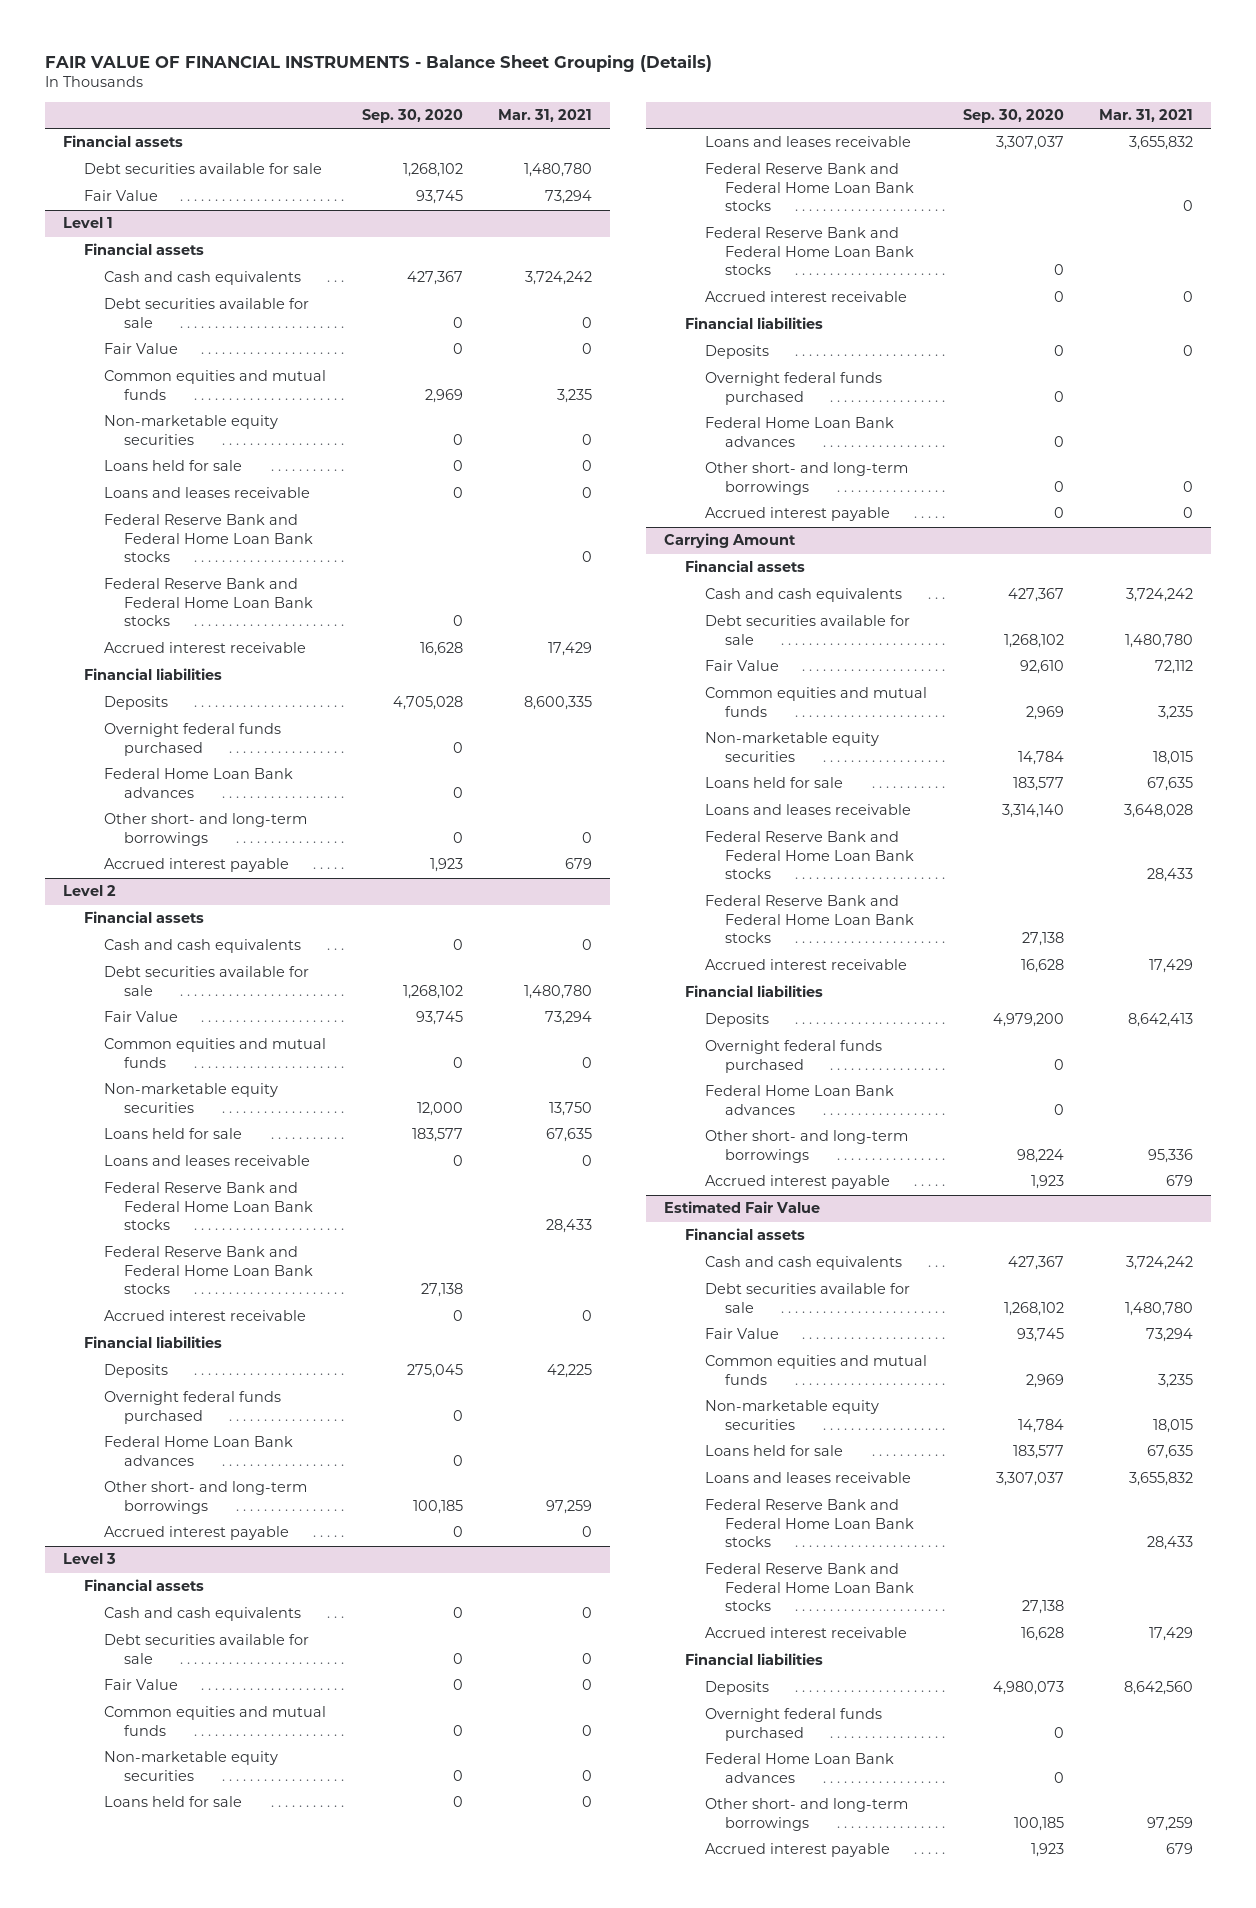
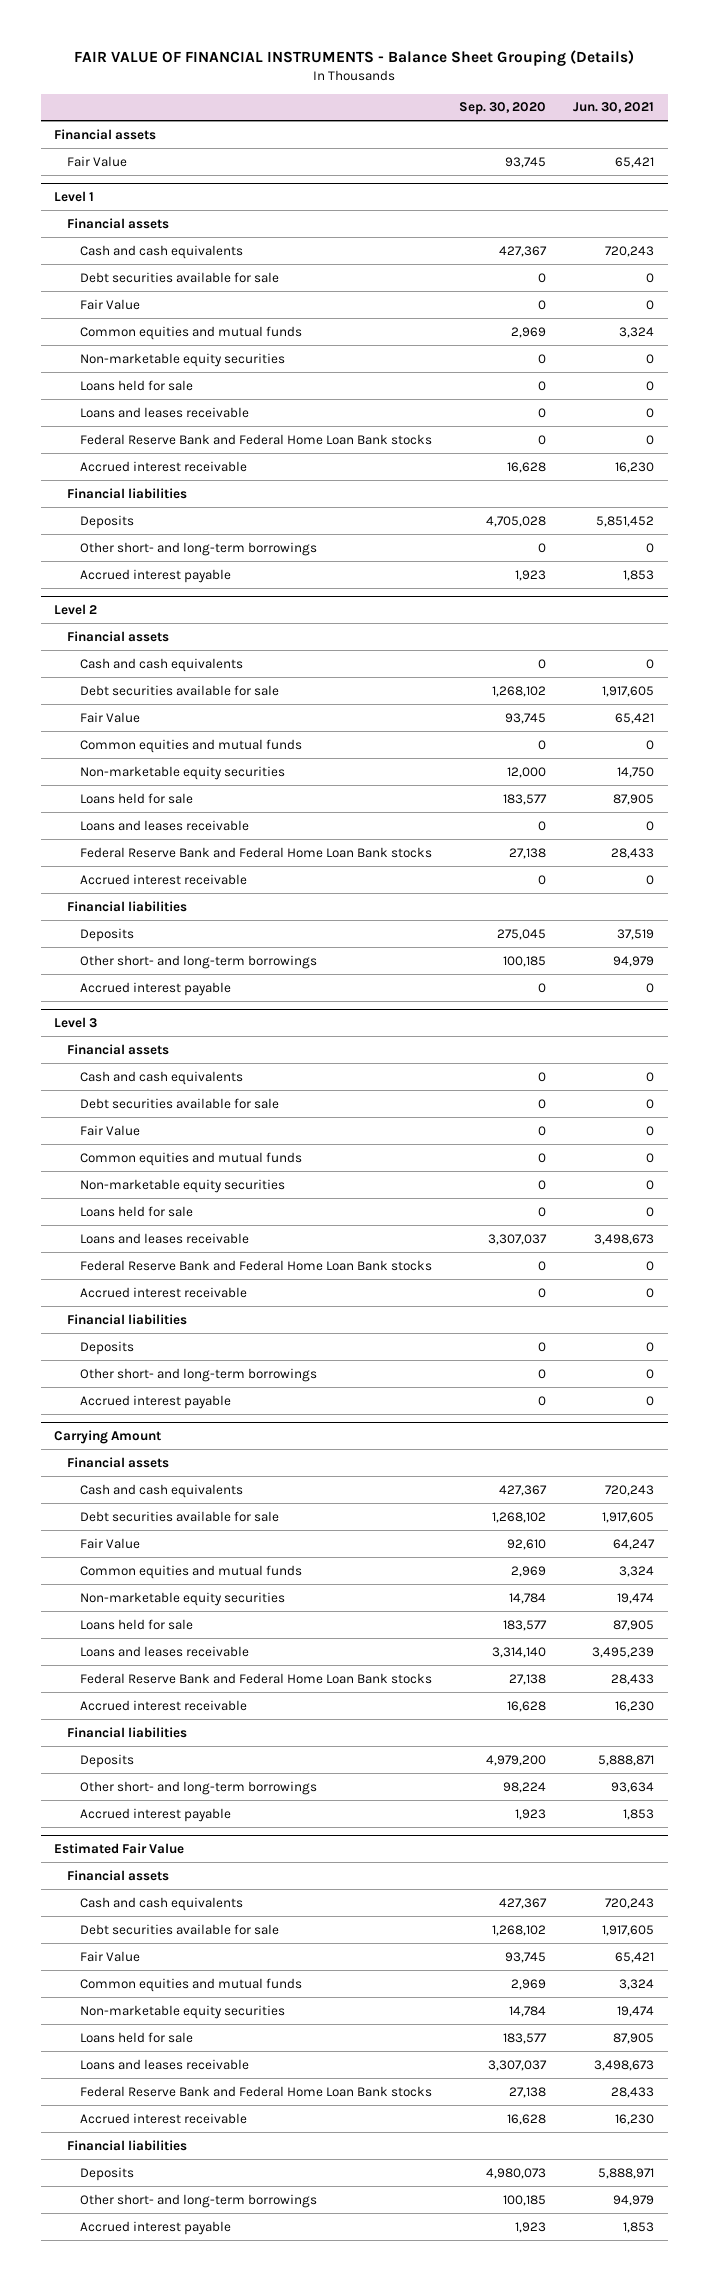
[498,108,593,122] Mar. 31, 2021 -> none
none -> [573,102,655,114] Jun. 30, 2021
[83,163,322,175] Debt securities available for sale -> none
[103,514,314,563] Federal Reserve Bank and Federal Home Loan Bank stocks -> none
[103,723,281,756] Overnight federal funds purchased -> none
[103,768,293,798] Federal Home Loan Bank advances -> none
[103,1182,314,1231] Federal Reserve Bank and Federal Home Loan Bank stocks -> none
[103,1391,281,1424] Overnight federal funds purchased -> none
[103,1436,293,1466] Federal Home Loan Bank advances -> none
[704,163,915,212] Federal Reserve Bank and Federal Home Loan Bank stocks -> none
[704,372,882,405] Overnight federal funds purchased -> none
[704,417,894,447] Federal Home Loan Bank advances -> none
[704,831,915,880] Federal Reserve Bank and Federal Home Loan Bank stocks -> none
[704,1040,882,1073] Overnight federal funds purchased -> none
[704,1085,894,1115] Federal Home Loan Bank advances -> none
[704,1499,915,1548] Federal Reserve Bank and Federal Home Loan Bank stocks -> none
[704,1708,882,1741] Overnight federal funds purchased -> none
[704,1753,894,1783] Federal Home Loan Bank advances -> none

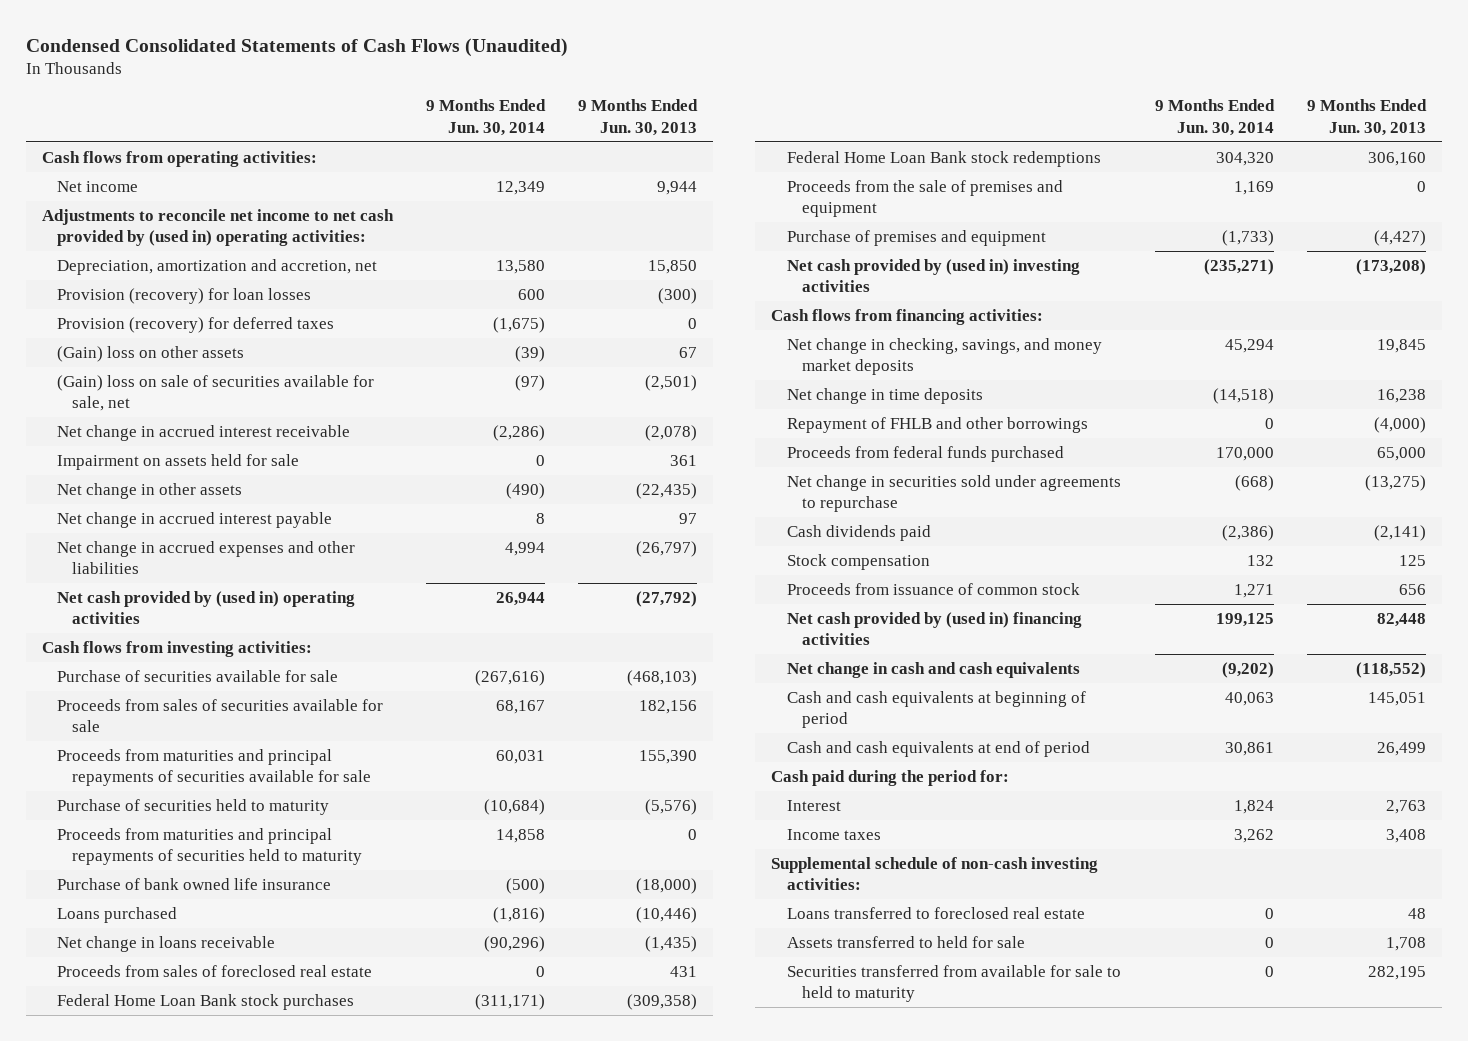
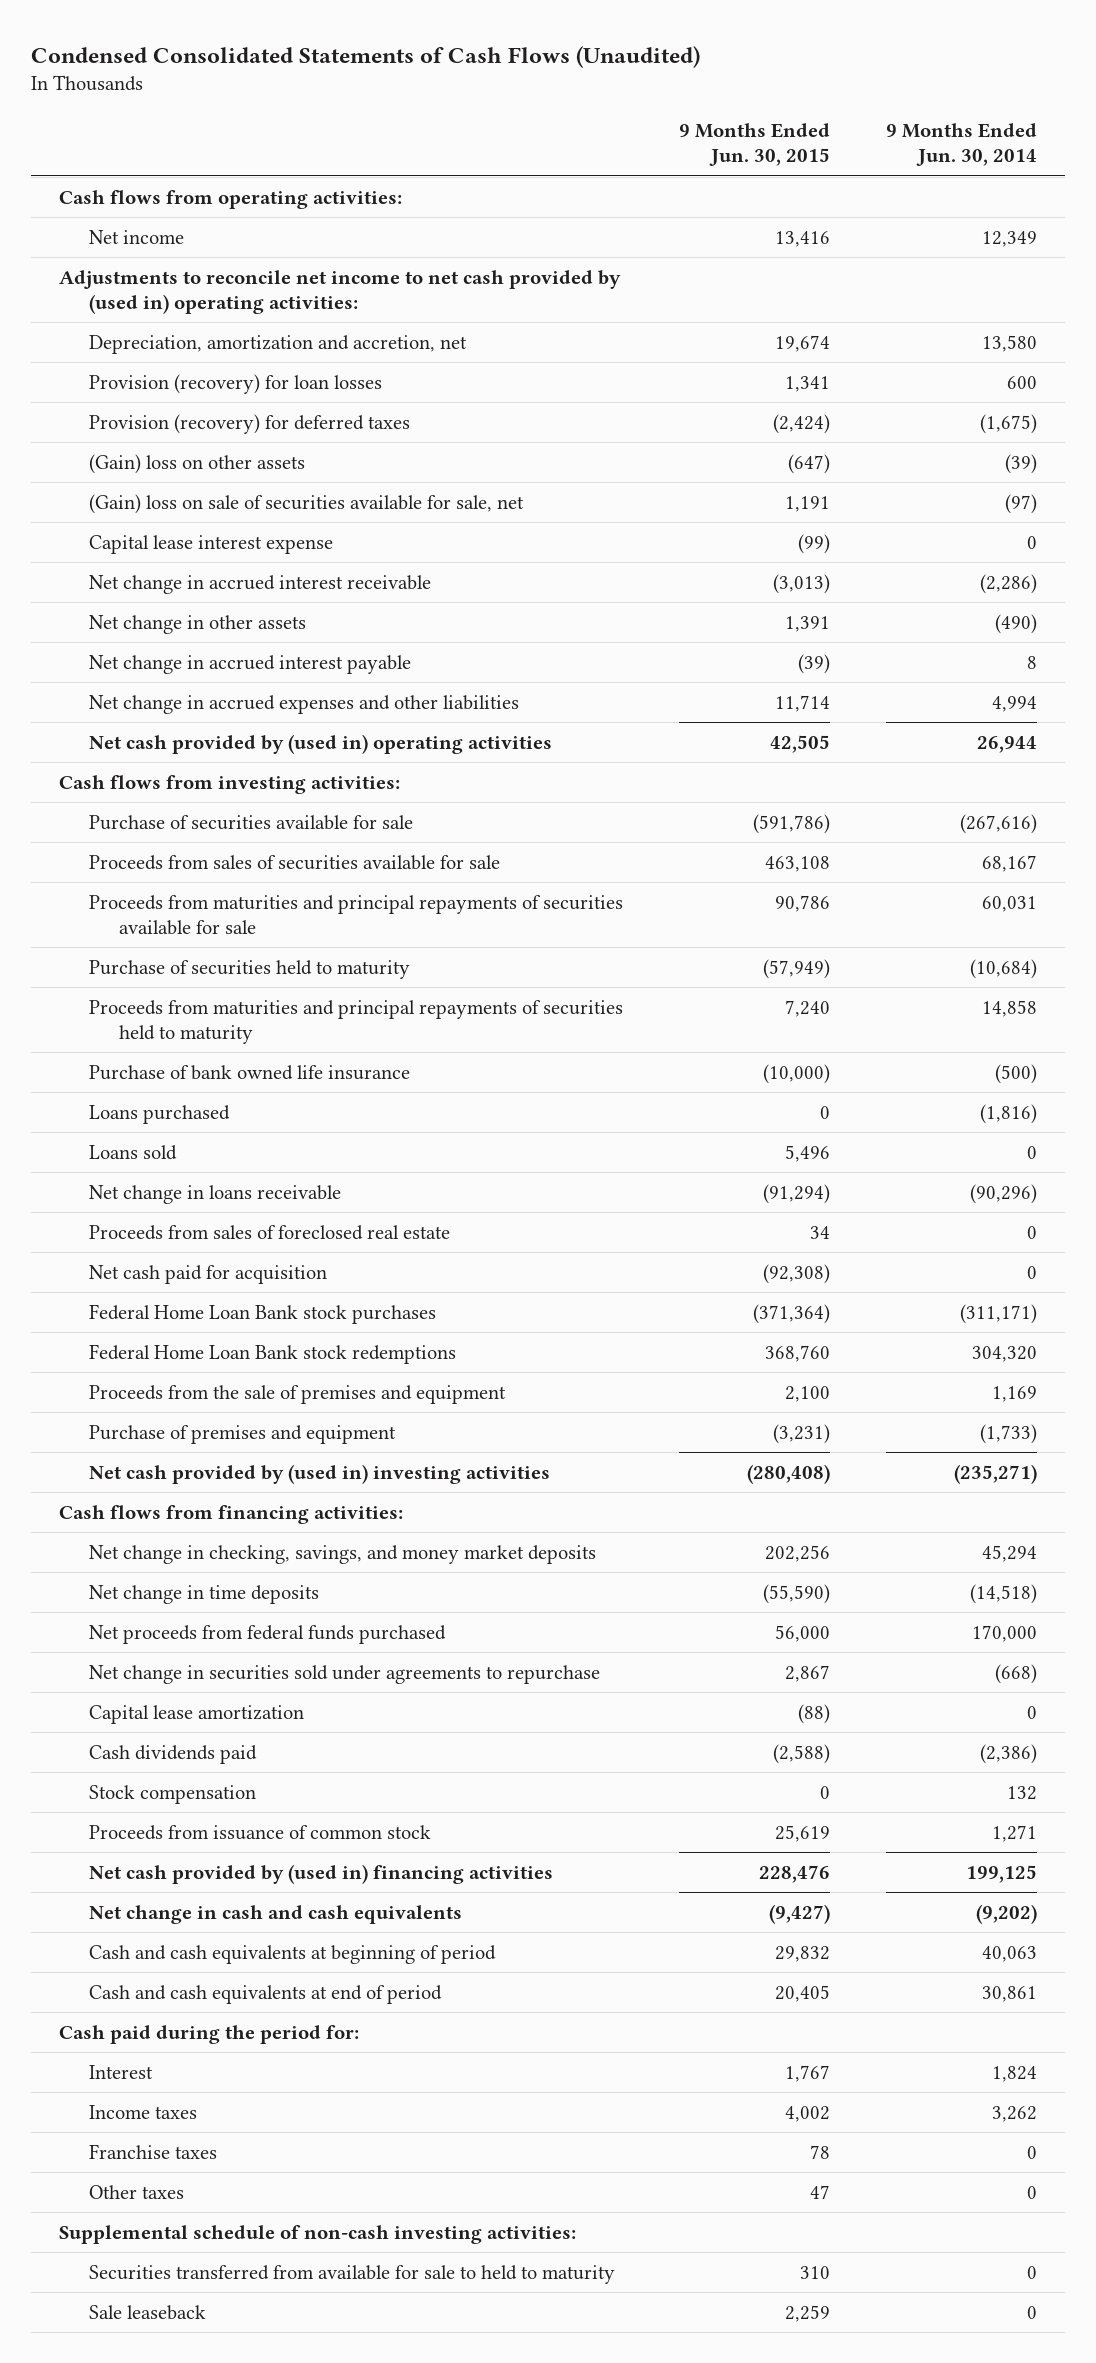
[577,99,698,136] 9 Months Ended Jun. 30, 2013 -> none
none -> [679,123,831,167] 9 Months Ended Jun. 30, 2015
none -> [89,534,334,554] Capital lease interest expense
[57,454,300,471] Impairment on assets held for sale -> none
none -> [89,1144,178,1160] Loans sold
none -> [89,1264,328,1284] Net cash paid for acquisition
[786,417,1088,434] Repayment of FHLB and other borrowings -> none
[786,446,1064,463] Proceeds from federal funds purchased -> [89,1624,447,1644] Net proceeds from federal funds purchased
none -> [89,1704,305,1724] Capital lease amortization
none -> [89,2143,218,2159] Franchise taxes
none -> [89,2184,185,2199] Other taxes
[786,907,1085,920] Loans transferred to foreclosed real estate -> none
[786,936,1025,949] Assets transferred to held for sale -> none
none -> [89,2304,207,2320] Sale leaseback

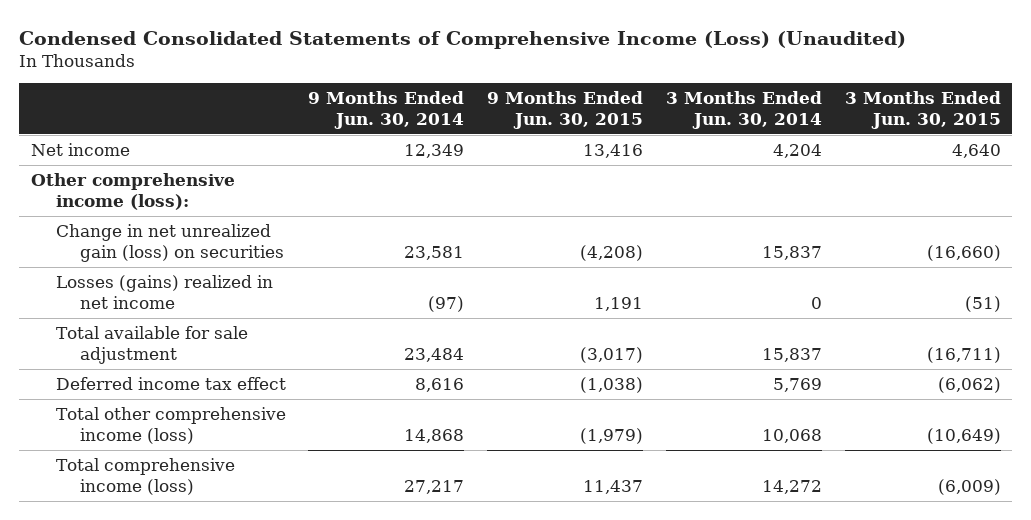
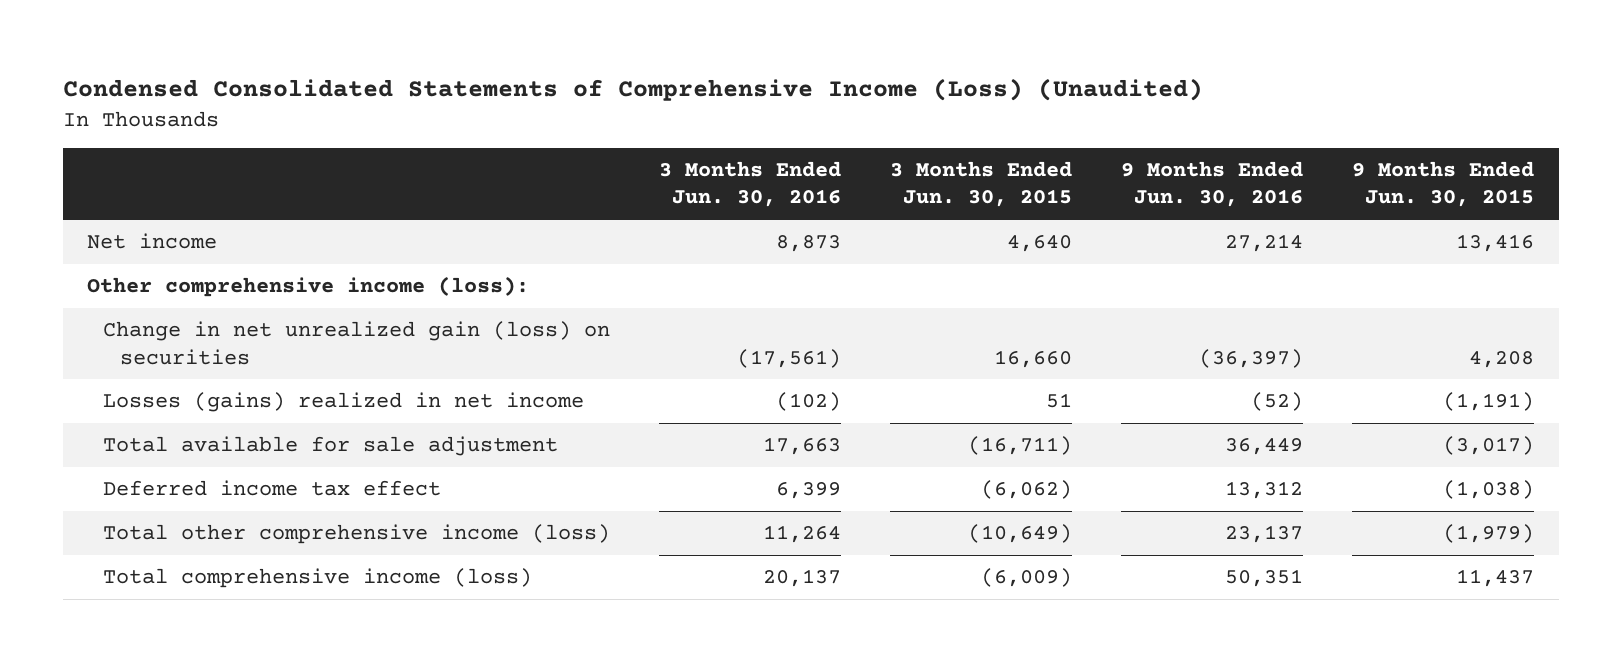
[308,90,465,129] 9 Months Ended Jun. 30, 2014 -> none
[665,90,822,129] 3 Months Ended Jun. 30, 2014 -> none
none -> [659,161,842,208] 3 Months Ended Jun. 30, 2016
none -> [1121,161,1304,208] 9 Months Ended Jun. 30, 2016
[580,244,644,261] (4,208) -> [1469,350,1535,368] 4,208
[926,244,1001,261] (16,660) -> [994,349,1073,368] 16,660
[594,296,644,311] 1,191 -> [1443,392,1535,412] (1,191)
[964,295,1001,312] (51) -> [1046,393,1073,409] 51

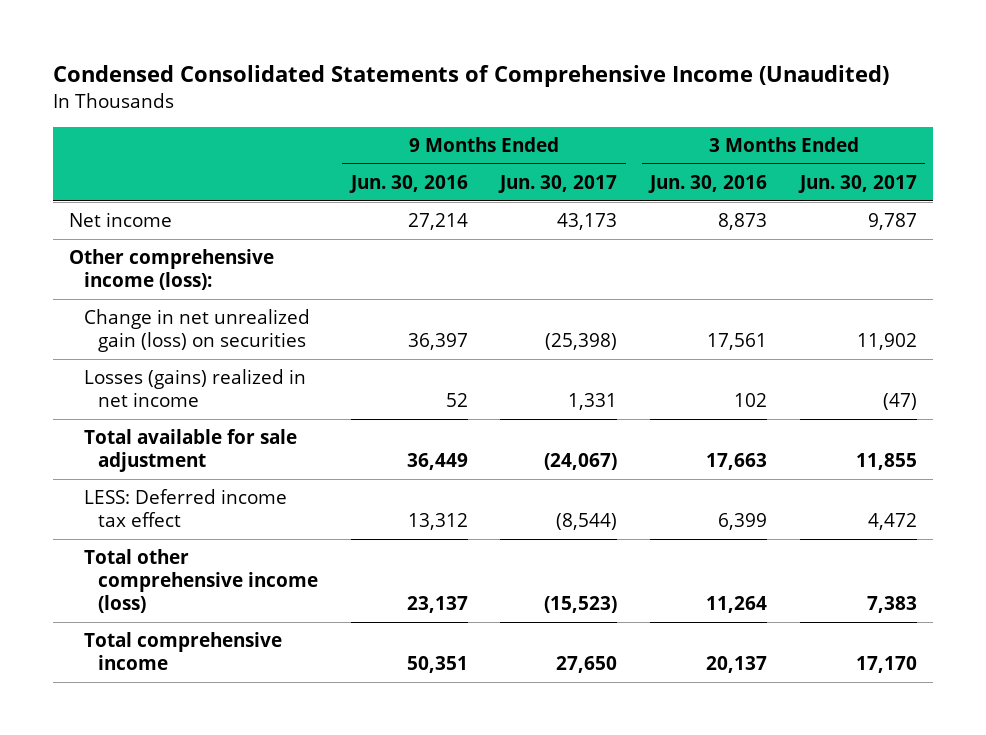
[62,78,1203,102] Condensed Consolidated Statements of Comprehensive Income (Loss) (Unaudited) -> [52,65,889,88] Condensed Consolidated Statements of Comprehensive Income (Unaudited)
[890,161,1073,208] 3 Months Ended Jun. 30, 2015 -> none
[1352,161,1535,208] 9 Months Ended Jun. 30, 2015 -> none
none -> [498,174,618,193] Jun. 30, 2017
none -> [797,174,917,193] Jun. 30, 2017
[737,348,842,368] (17,561) -> [707,333,768,351] 17,561
[1199,348,1304,368] (36,397) -> [407,333,468,351] 36,397
[776,392,842,412] (102) -> [734,393,768,408] 102
[1251,392,1304,412] (52) -> [445,393,468,408] 52
[103,480,442,497] Deferred income tax effect -> [83,489,287,528] LESS: Deferred income tax effect
[103,568,533,589] Total comprehensive income (loss) -> [83,632,282,671] Total comprehensive income

